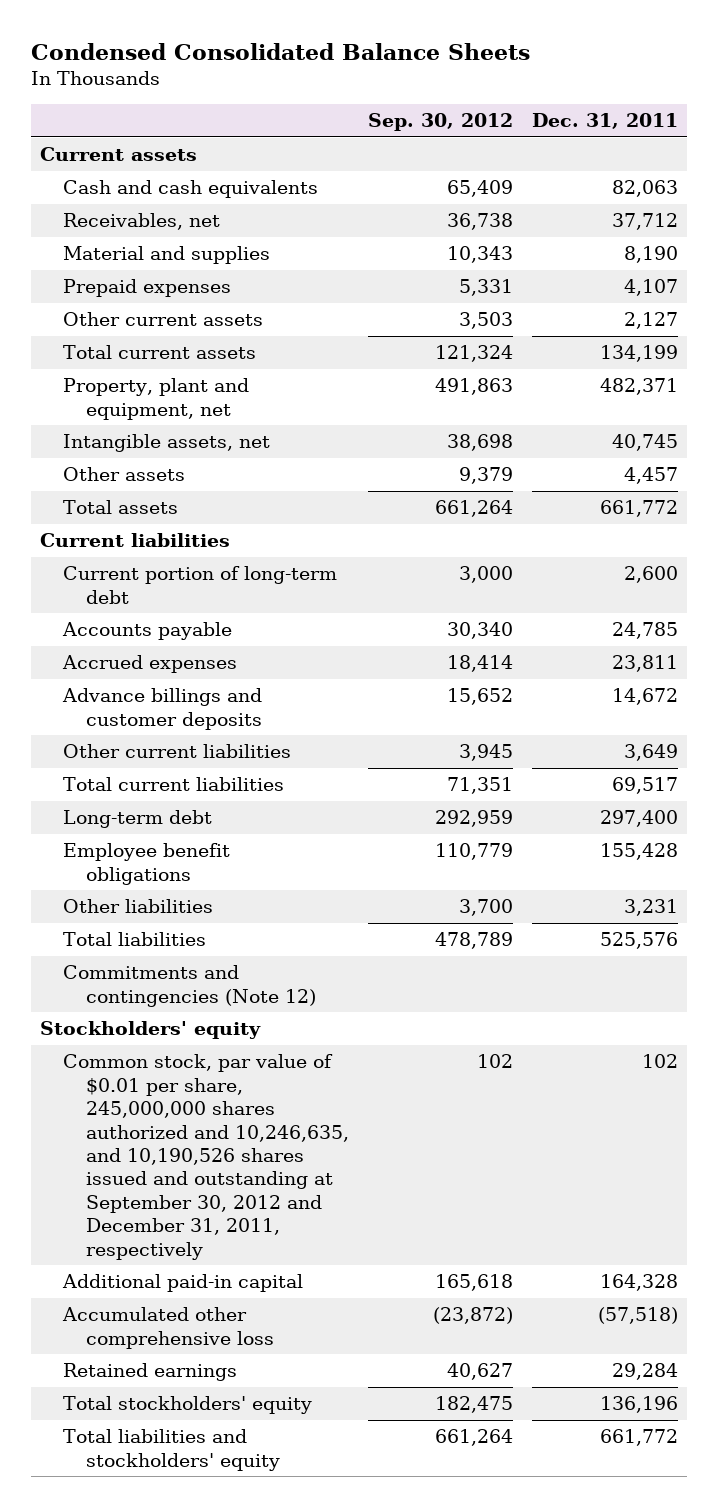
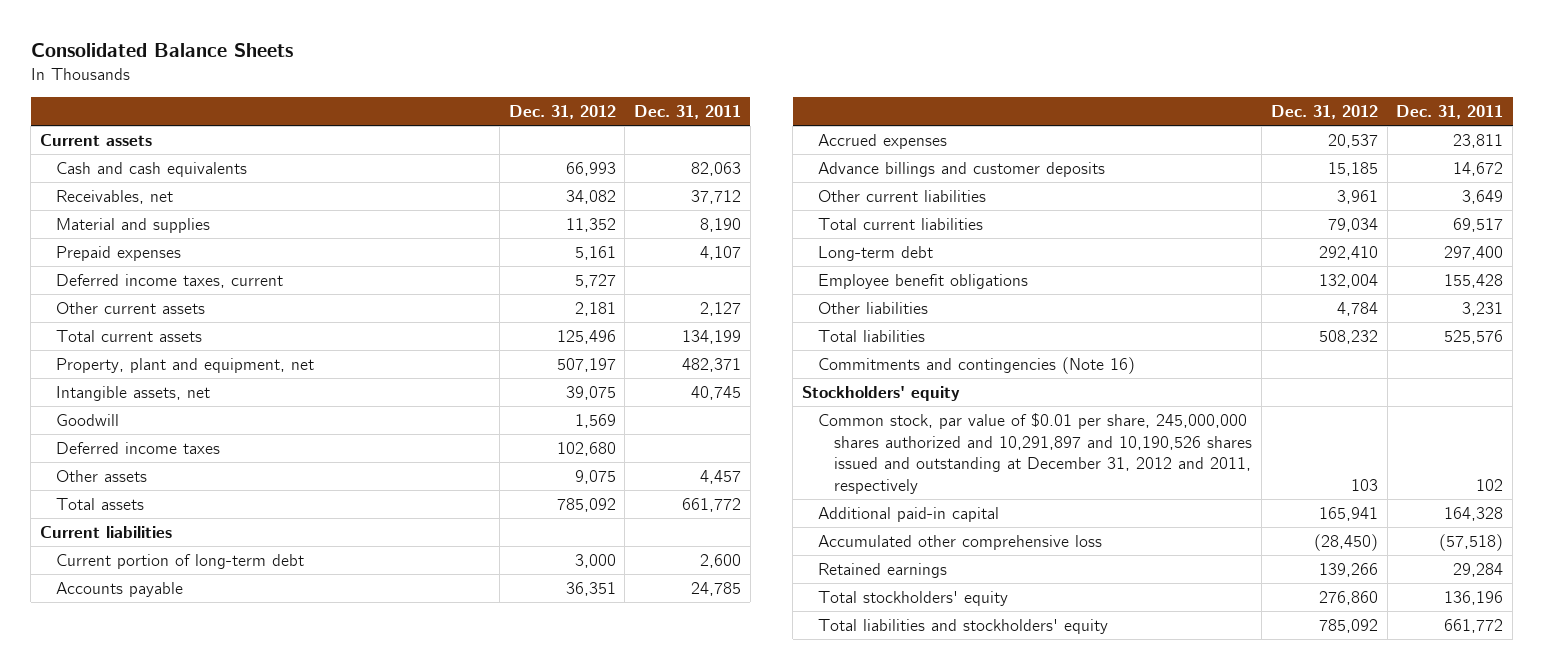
[30,42,530,60] Condensed Consolidated Balance Sheets -> [30,42,293,57] Consolidated Balance Sheets
[367,113,513,132] Sep. 30, 2012 -> none
none -> [508,104,616,119] Dec. 31, 2012
none -> [56,274,284,289] Deferred income taxes, current
none -> [56,414,120,427] Goodwill
none -> [56,442,221,455] Deferred income taxes
[63,965,316,1007] Commitments and contingencies (Note 12) -> [818,357,1136,375] Commitments and contingencies (Note 16)
[63,1054,349,1260] Common stock, par value of $0.01 per share, 245,000,000 shares authorized and 10,246,635, and 10,190,526 shares issued and outstanding at September 30, 2012 and December 31, 2011, respectively -> [818,413,1253,495] Common stock, par value of $0.01 per share, 245,000,000 shares authorized and 10,291,897 and 10,190,526 shares issued and outstanding at December 31, 2012 and 2011, respectively

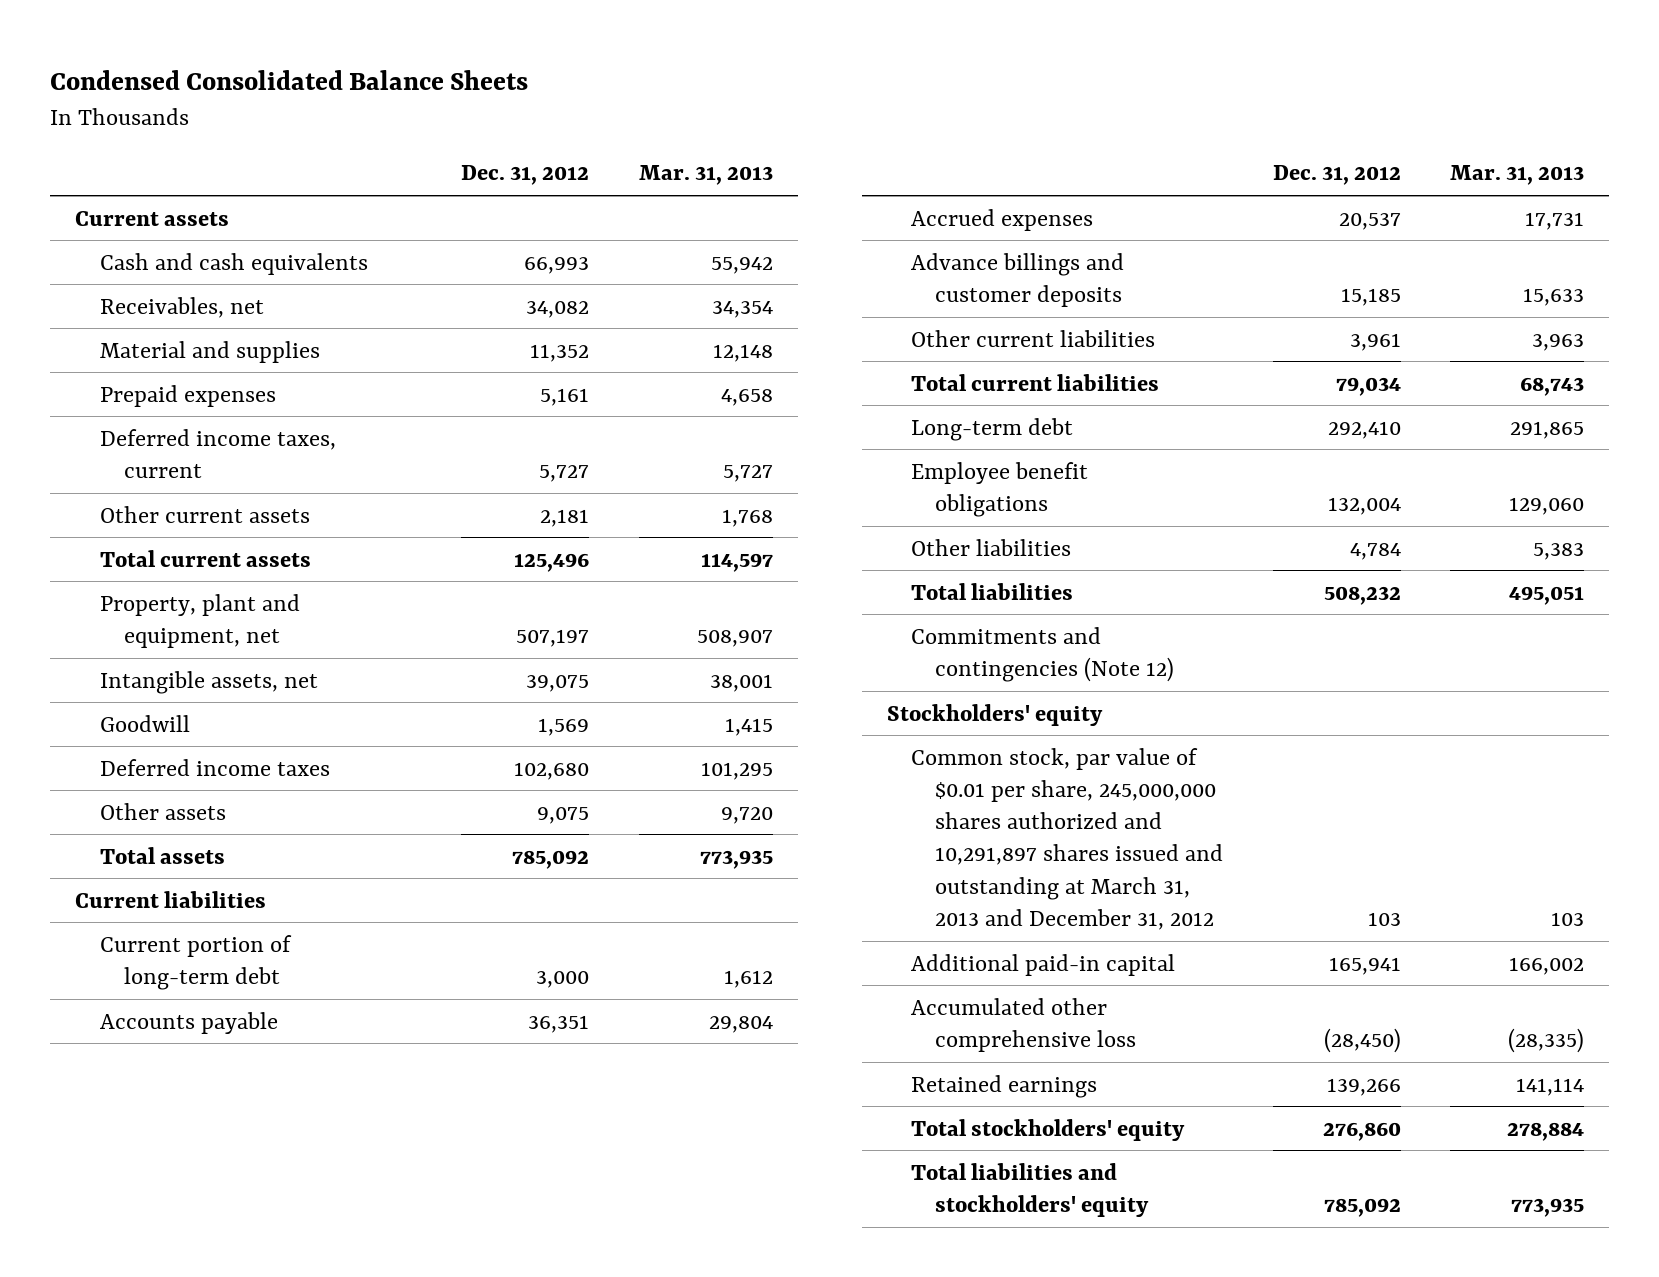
[30,42,293,57] Consolidated Balance Sheets -> [50,70,529,91] Condensed Consolidated Balance Sheets
[634,104,742,119] Dec. 31, 2011 -> none
none -> [638,165,773,186] Mar. 31, 2013
[818,357,1136,375] Commitments and contingencies (Note 16) -> [910,626,1175,682] Commitments and contingencies (Note 12)
[818,413,1253,495] Common stock, par value of $0.01 per share, 245,000,000 shares authorized and 10,291,897 and 10,190,526 shares issued and outstanding at December 31, 2012 and 2011, respectively -> [910,747,1224,930] Common stock, par value of $0.01 per share, 245,000,000 shares authorized and 10,291,897 shares issued and outstanding at March 31, 2013 and December 31, 2012

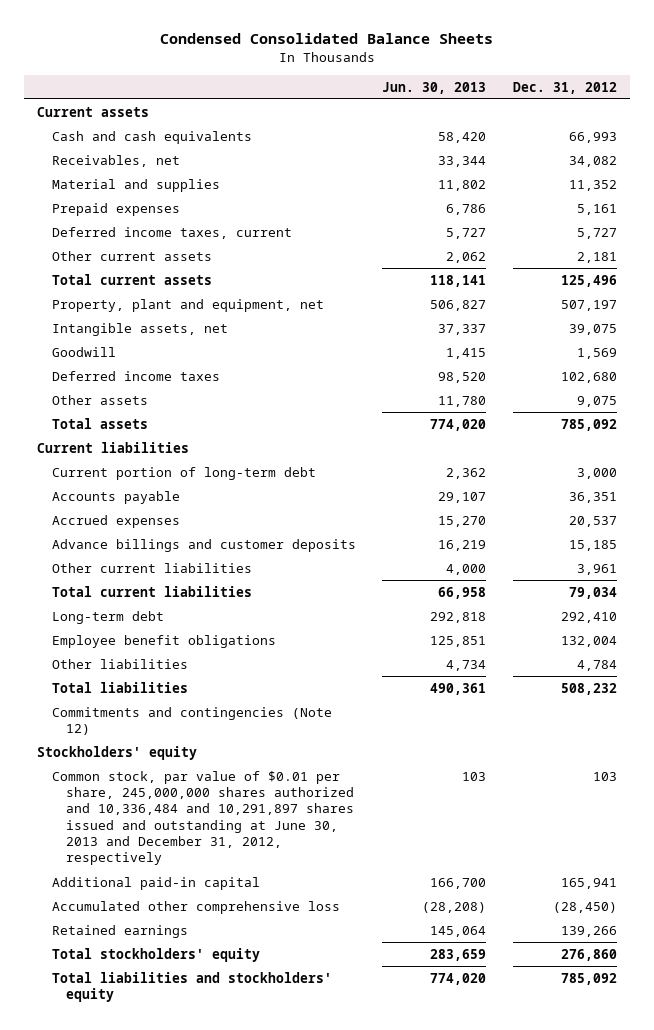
[638,165,773,186] Mar. 31, 2013 -> none
none -> [382,81,487,94] Jun. 30, 2013
[910,747,1224,930] Common stock, par value of $0.01 per share, 245,000,000 shares authorized and 10,291,897 shares issued and outstanding at March 31, 2013 and December 31, 2012 -> [51,770,354,866] Common stock, par value of $0.01 per share, 245,000,000 shares authorized and 10,336,484 and 10,291,897 shares issued and outstanding at June 30, 2013 and December 31, 2012, respectively

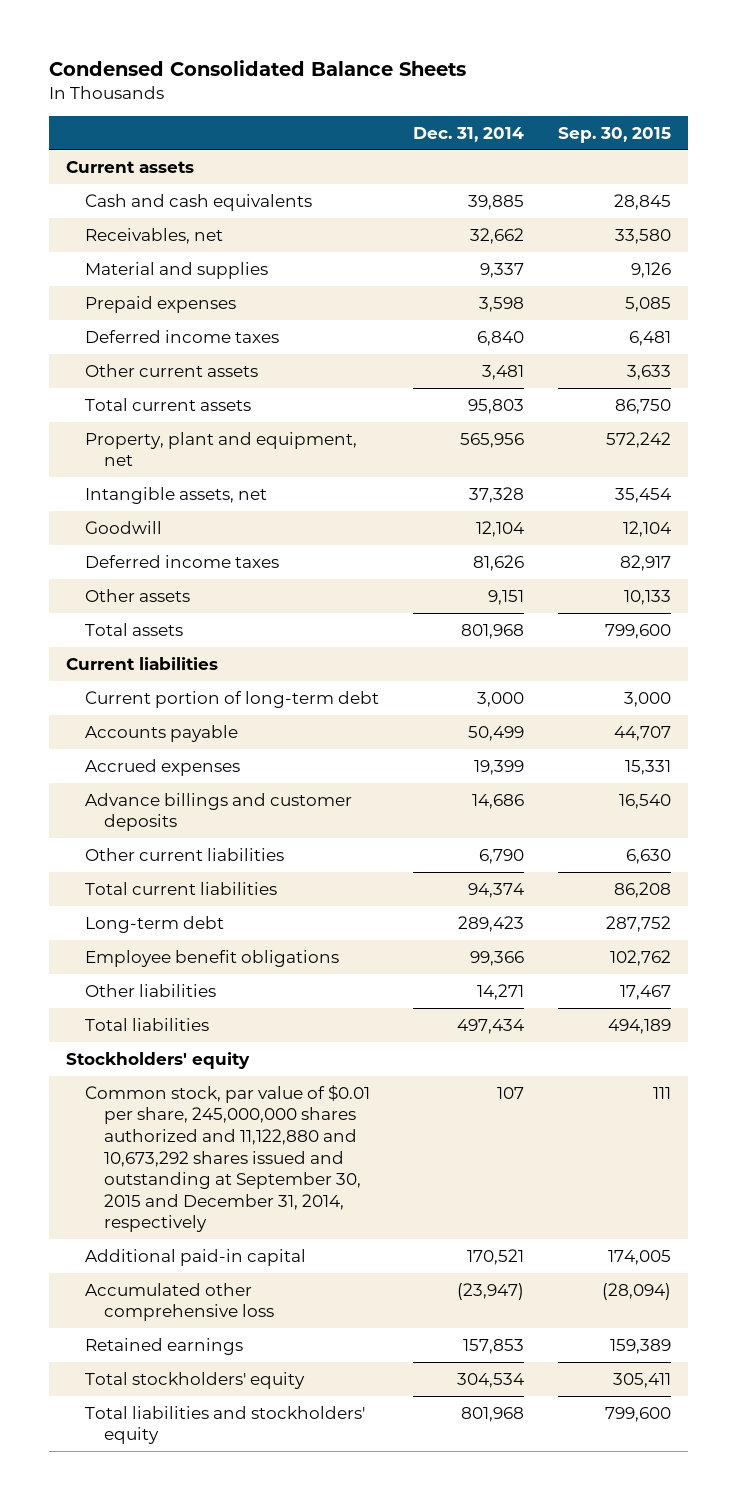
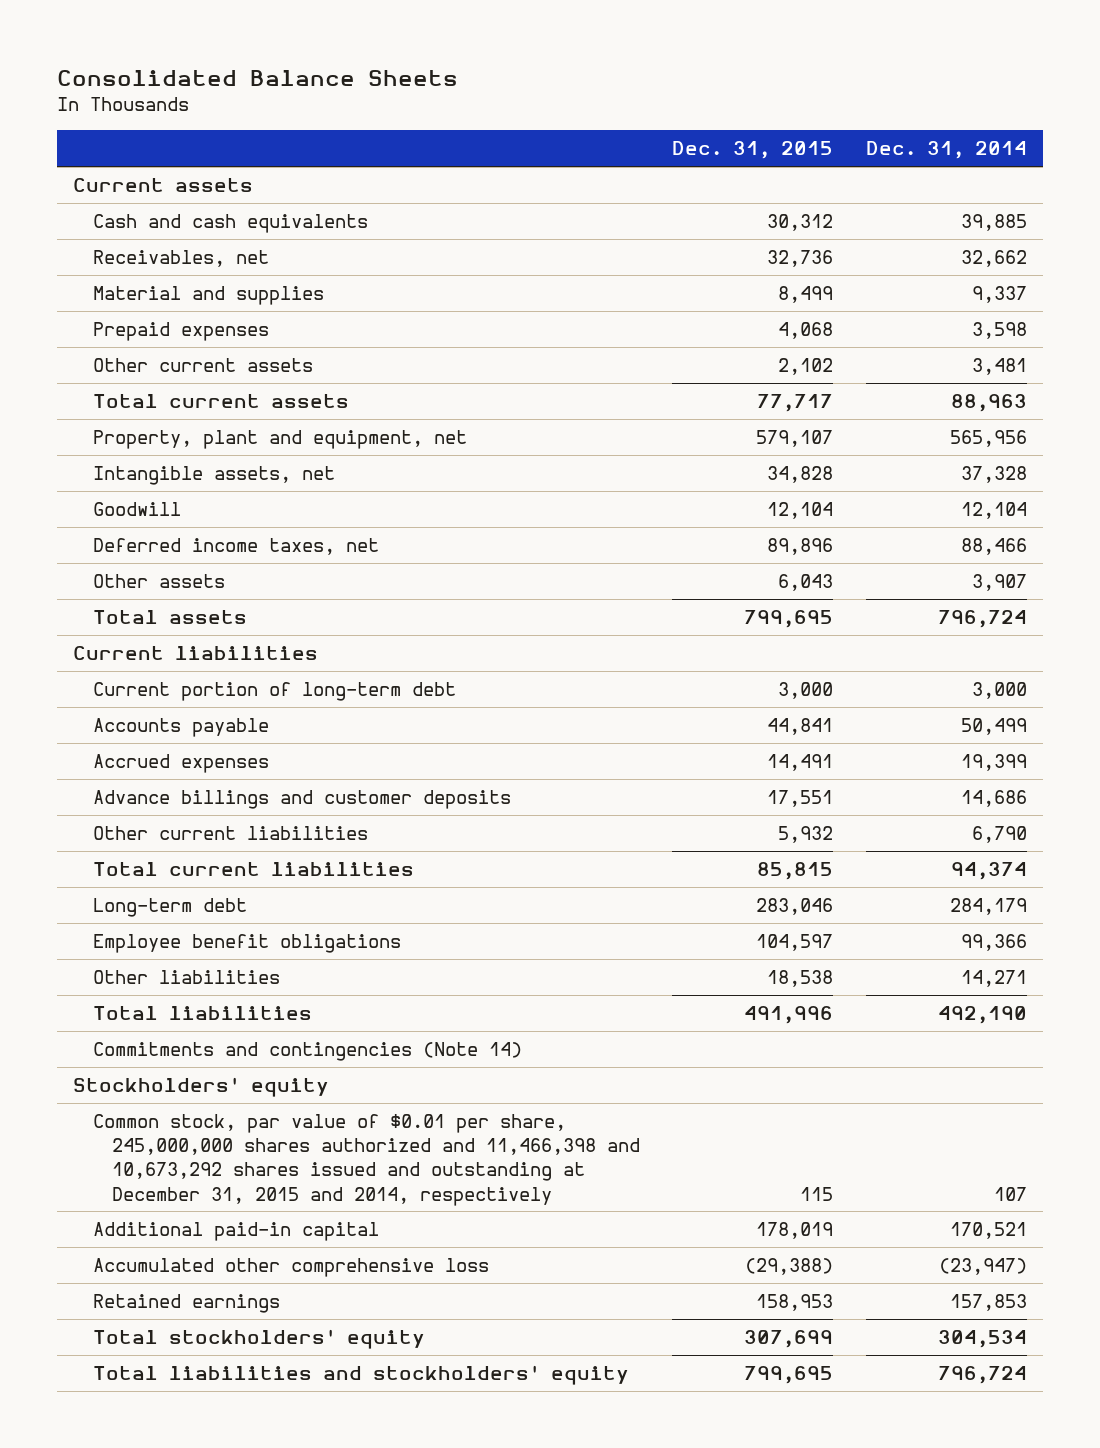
[49,59,467,76] Condensed Consolidated Balance Sheets -> [57,70,459,87] Consolidated Balance Sheets
[557,126,671,143] Sep. 30, 2015 -> none
none -> [672,141,834,160] Dec. 31, 2015
[85,329,280,343] Deferred income taxes -> none
[467,398,524,414] 95,803 -> [950,394,1027,413] 88,963
[85,554,280,568] Deferred income taxes -> [92,538,379,556] Deferred income taxes, net
[472,554,524,571] 81,626 -> [960,538,1027,556] 88,466
[487,589,524,605] 9,151 -> [971,574,1027,592] 3,907
[460,623,524,639] 801,968 -> [937,610,1027,629] 796,724
[457,915,524,932] 289,423 -> [949,898,1027,916] 284,179
[456,1018,524,1034] 497,434 -> [937,1006,1027,1025] 492,190
none -> [92,1042,522,1062] Commitments and contingencies (Note 14)
[85,1084,371,1233] Common stock, par value of $0.01 per share, 245,000,000 shares authorized and 11,122,880 and 10,673,292 shares issued and outstanding at September 30, 2015 and December 31, 2014, respectively -> [92,1114,640,1206] Common stock, par value of $0.01 per share, 245,000,000 shares authorized and 11,466,398 and 10,673,292 shares issued and outstanding at December 31, 2015 and 2014, respectively
[460,1406,524,1422] 801,968 -> [937,1366,1027,1385] 796,724

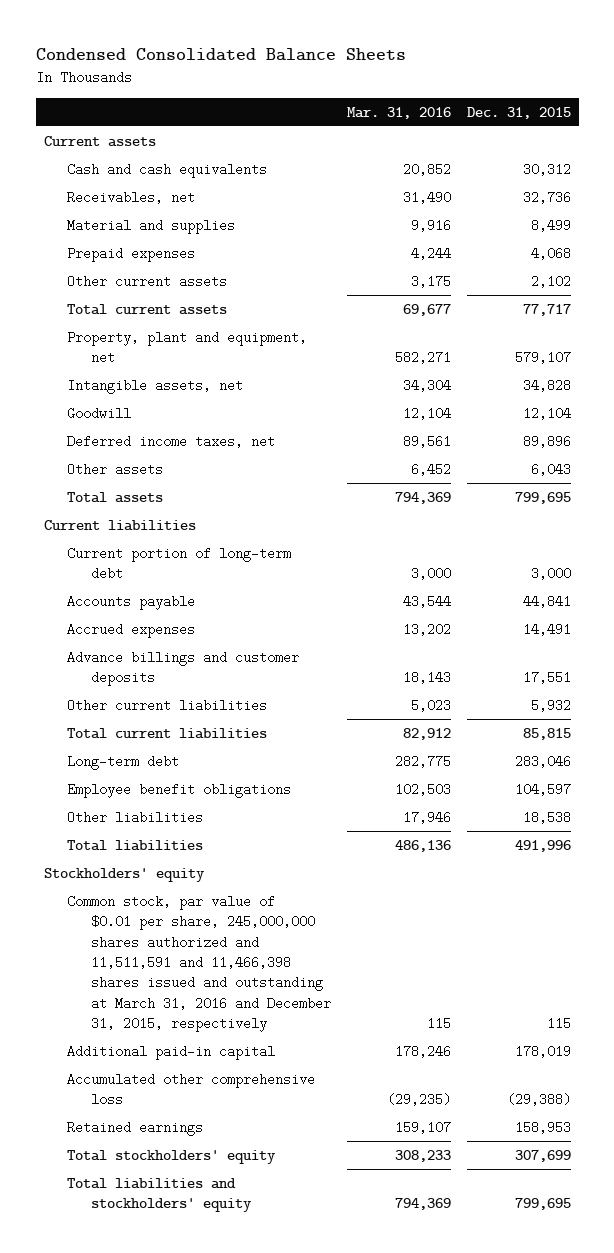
[57,70,459,87] Consolidated Balance Sheets -> [35,48,406,62] Condensed Consolidated Balance Sheets
[865,141,1027,160] Dec. 31, 2014 -> none
none -> [346,106,451,119] Mar. 31, 2016
[92,1042,522,1062] Commitments and contingencies (Note 14) -> none
[92,1114,640,1206] Common stock, par value of $0.01 per share, 245,000,000 shares authorized and 11,466,398 and 10,673,292 shares issued and outstanding at December 31, 2015 and 2014, respectively -> [67,894,331,1033] Common stock, par value of $0.01 per share, 245,000,000 shares authorized and 11,511,591 and 11,466,398 shares issued and outstanding at March 31, 2016 and December 31, 2015, respectively

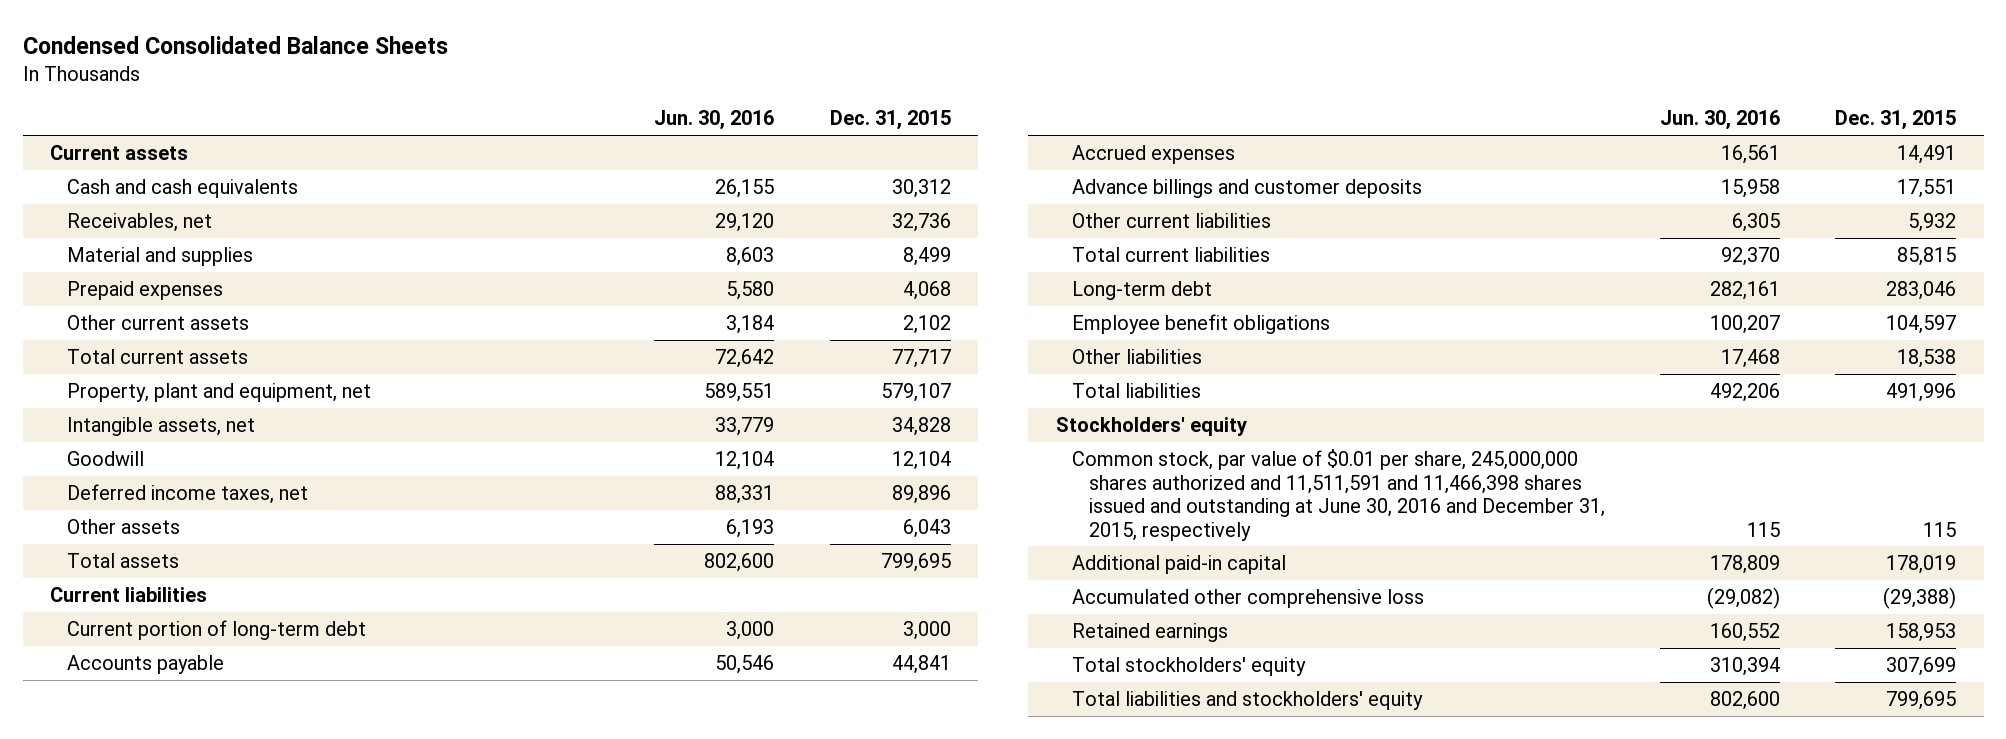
[346,106,451,119] Mar. 31, 2016 -> none
none -> [654,110,775,131] Jun. 30, 2016
[67,894,331,1033] Common stock, par value of $0.01 per share, 245,000,000 shares authorized and 11,511,591 and 11,466,398 shares issued and outstanding at March 31, 2016 and December 31, 2015, respectively -> [1072,449,1605,541] Common stock, par value of $0.01 per share, 245,000,000 shares authorized and 11,511,591 and 11,466,398 shares issued and outstanding at June 30, 2016 and December 31, 2015, respectively

